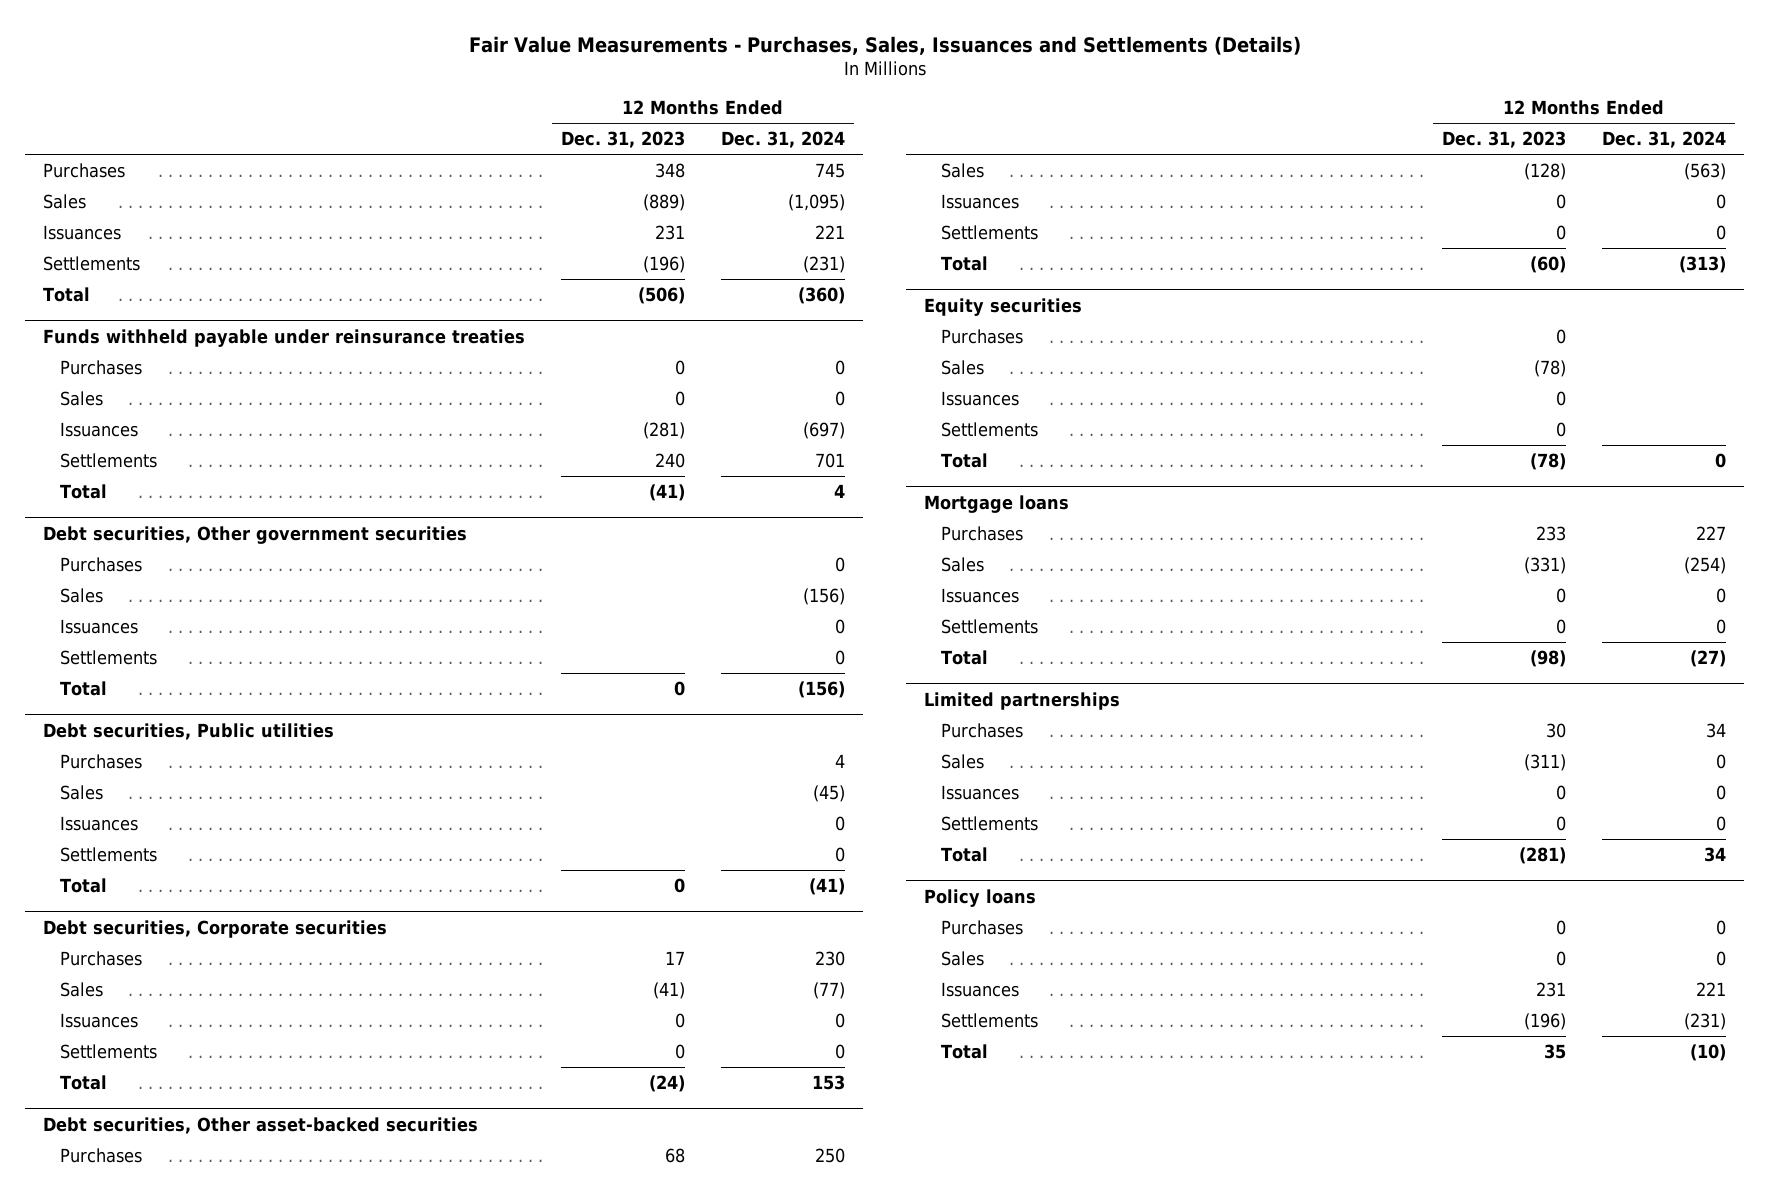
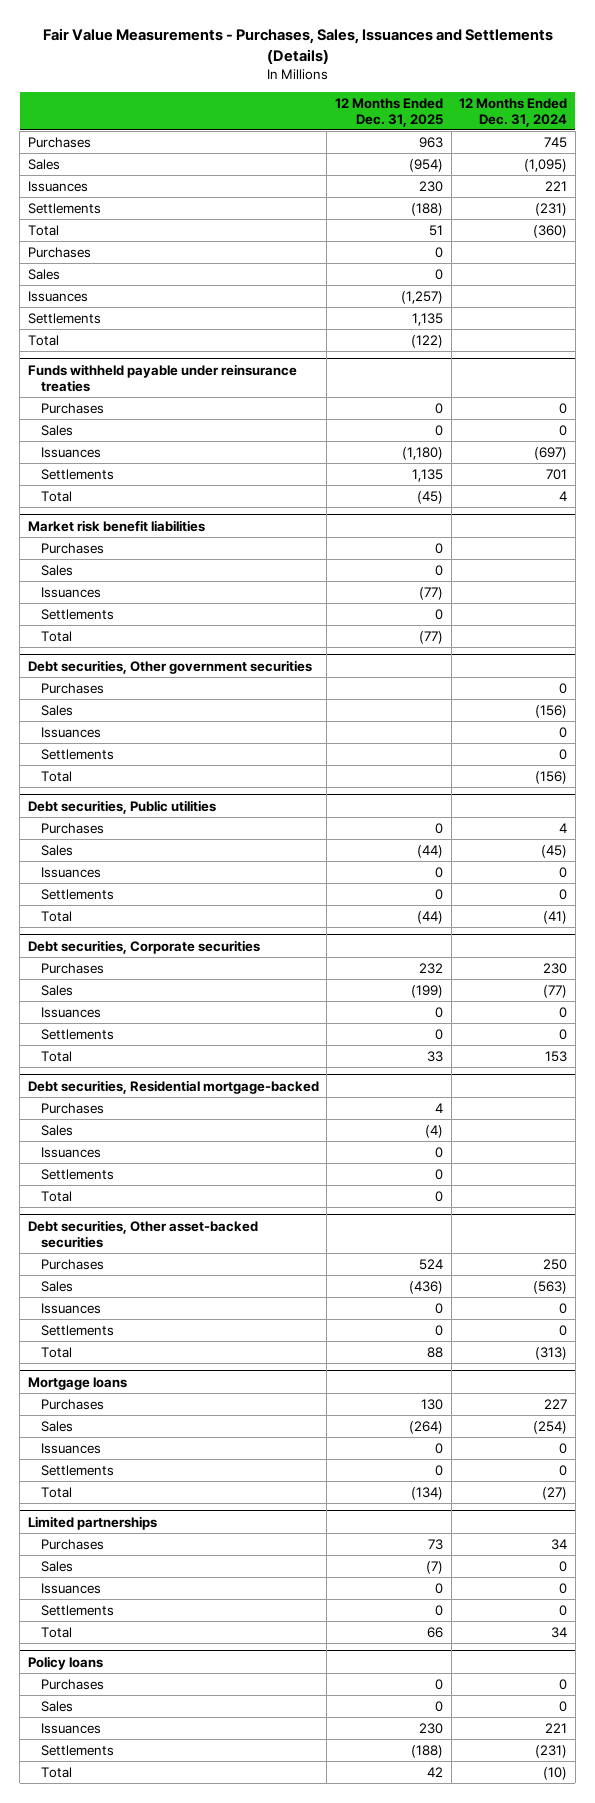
[560,131,685,149] Dec. 31, 2023 -> none
none -> [335,97,444,127] 12 Months Ended Dec. 31, 2025
none -> [27,246,91,258] Purchases
none -> [27,268,60,280] Sales
none -> [27,290,88,302] Issuances
none -> [27,312,101,324] Settlements
none -> [27,334,59,346] Total
none -> [27,519,205,532] Market risk benefit liabilities
none -> [40,542,104,554] Purchases
none -> [40,564,73,576] Sales
none -> [40,586,101,598] Issuances
none -> [40,608,114,620] Settlements
none -> [40,630,72,642] Total
none -> [27,1079,319,1094] Debt securities, Residential mortgage-backed
none -> [40,1102,104,1114] Purchases
none -> [40,1124,73,1136] Sales
none -> [40,1146,101,1158] Issuances
none -> [40,1168,114,1180] Settlements
none -> [40,1190,72,1202] Total
[924,297,1083,316] Equity securities -> none
[941,328,1024,344] Purchases -> none
[941,359,985,375] Sales -> none
[941,390,1020,406] Issuances -> none
[941,421,1039,437] Settlements -> none
[941,452,989,468] Total -> none

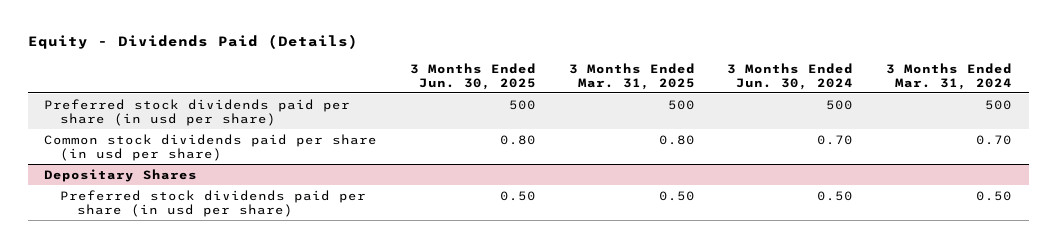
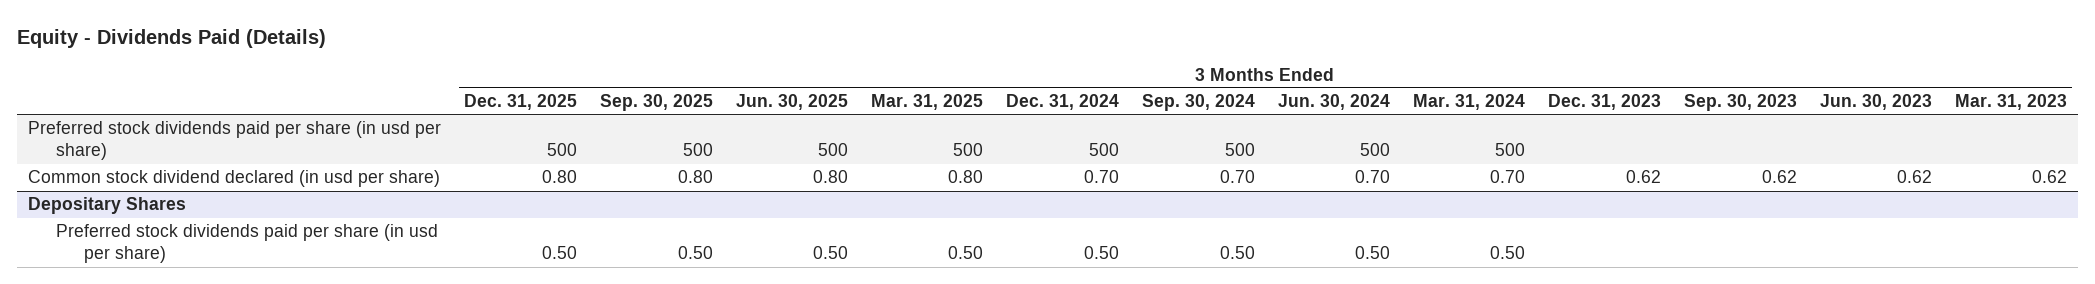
none -> [464,94,578,111] Dec. 31, 2025
none -> [600,94,714,112] Sep. 30, 2025
none -> [1006,94,1120,111] Dec. 31, 2024
none -> [1141,94,1255,112] Sep. 30, 2024
none -> [1547,94,1661,111] Dec. 31, 2023
none -> [1683,94,1797,112] Sep. 30, 2023
none -> [1819,94,1932,111] Jun. 30, 2023
none -> [1954,94,2067,111] Mar. 31, 2023
[44,133,378,161] Common stock dividends paid per share (in usd per share) -> [28,170,441,188] Common stock dividend declared (in usd per share)

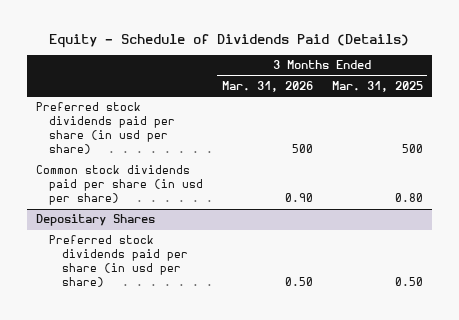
[16,28,326,48] Equity - Dividends Paid (Details) -> [49,33,410,48] Equity - Schedule of Dividends Paid (Details)
[464,94,578,111] Dec. 31, 2025 -> none
[600,94,714,112] Sep. 30, 2025 -> none
[736,94,849,111] Jun. 30, 2025 -> none
[1006,94,1120,111] Dec. 31, 2024 -> none
[1141,94,1255,112] Sep. 30, 2024 -> none
[1277,94,1390,111] Jun. 30, 2024 -> none
[1412,94,1525,111] Mar. 31, 2024 -> none
[1547,94,1661,111] Dec. 31, 2023 -> none
[1683,94,1797,112] Sep. 30, 2023 -> none
[1819,94,1932,111] Jun. 30, 2023 -> none
[1954,94,2067,111] Mar. 31, 2023 -> none
none -> [221,80,313,92] Mar. 31, 2026
[28,170,441,188] Common stock dividend declared (in usd per share) -> [36,165,204,206] Common stock dividends paid per share (in usd per share)

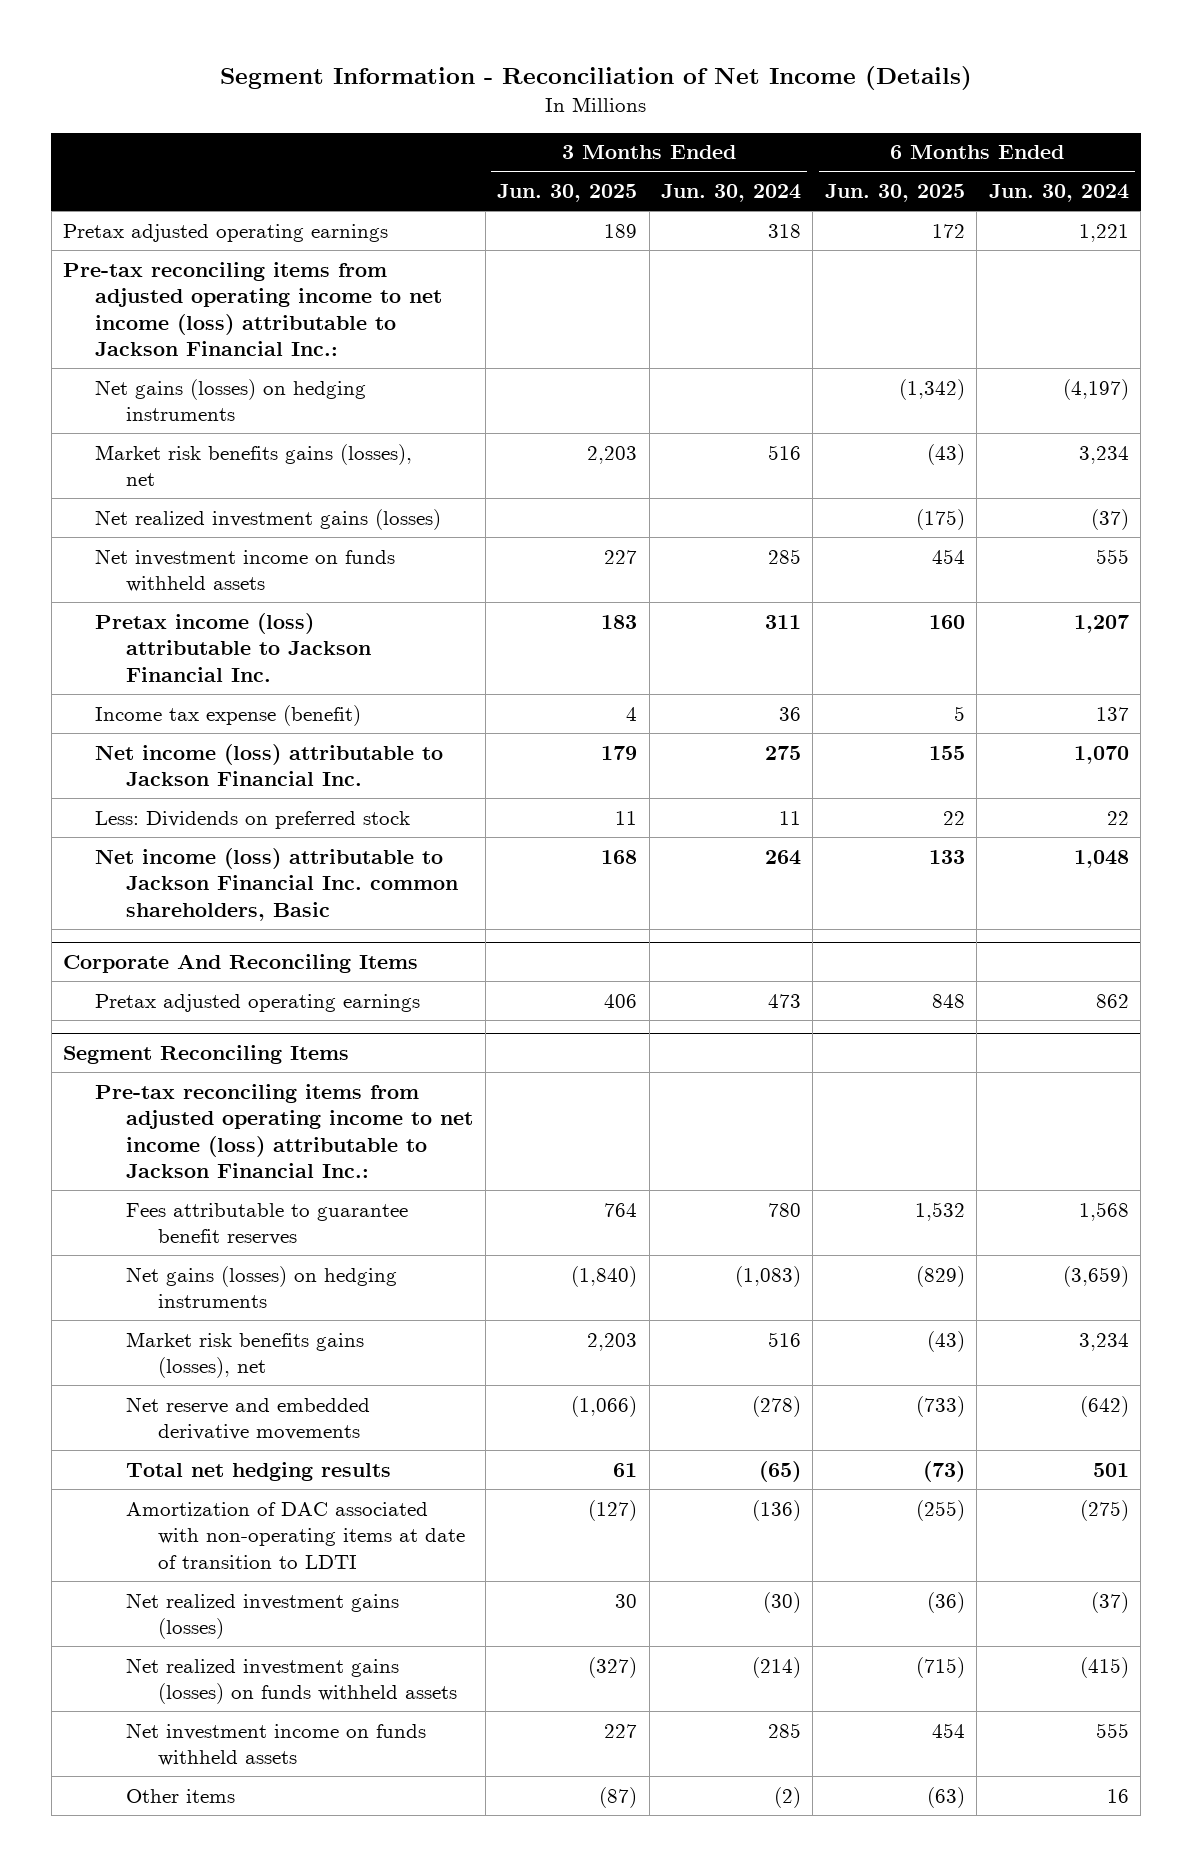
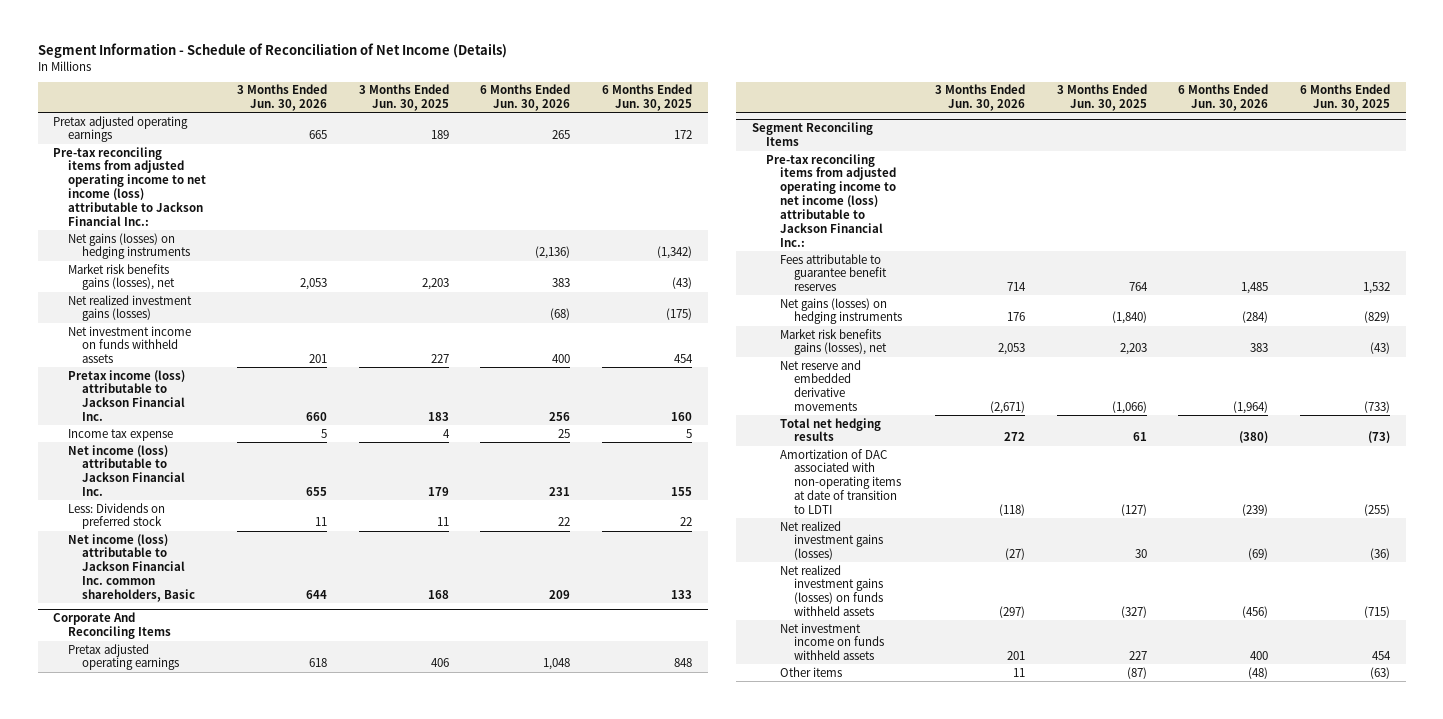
[219,65,972,90] Segment Information - Reconciliation of Net Income (Details) -> [37,43,507,59] Segment Information - Schedule of Reconciliation of Net Income (Details)
[660,184,801,203] Jun. 30, 2024 -> none
[988,184,1129,203] Jun. 30, 2024 -> none
none -> [237,84,328,112] 3 Months Ended Jun. 30, 2026
none -> [480,84,571,112] 6 Months Ended Jun. 30, 2026
[94,704,361,726] Income tax expense (benefit) -> [67,428,173,441] Income tax expense

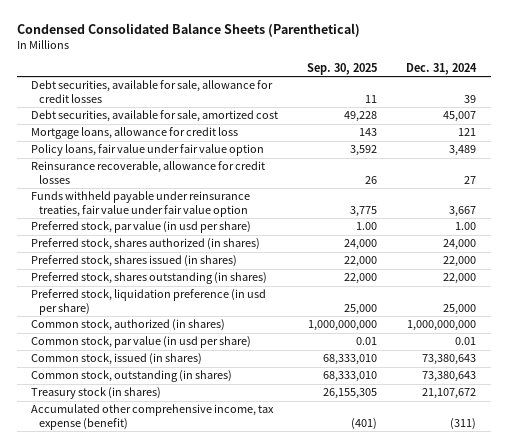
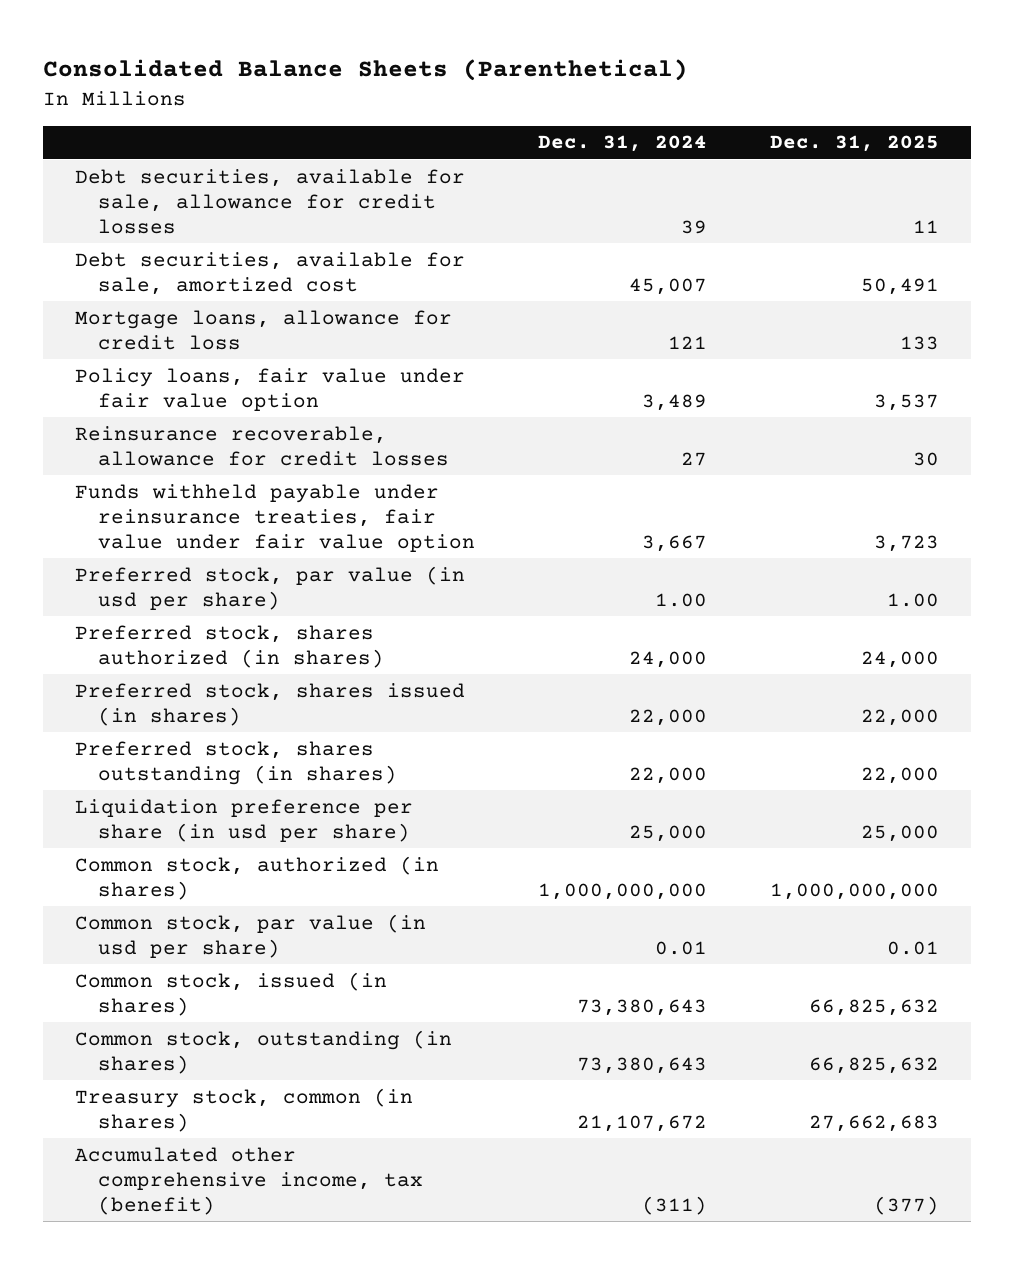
[16,22,360,37] Condensed Consolidated Balance Sheets (Parenthetical) -> [43,58,689,81] Consolidated Balance Sheets (Parenthetical)
[307,62,378,75] Sep. 30, 2025 -> none
none -> [770,135,940,153] Dec. 31, 2025
[31,289,267,316] Preferred stock, liquidation preference (in usd per share) -> [74,798,413,842] Liquidation preference per share (in usd per share)
[31,387,162,400] Treasury stock (in shares) -> [74,1087,413,1132] Treasury stock, common (in shares)
[31,404,275,431] Accumulated other comprehensive income, tax expense (benefit) -> [74,1146,423,1215] Accumulated other comprehensive income, tax (benefit)

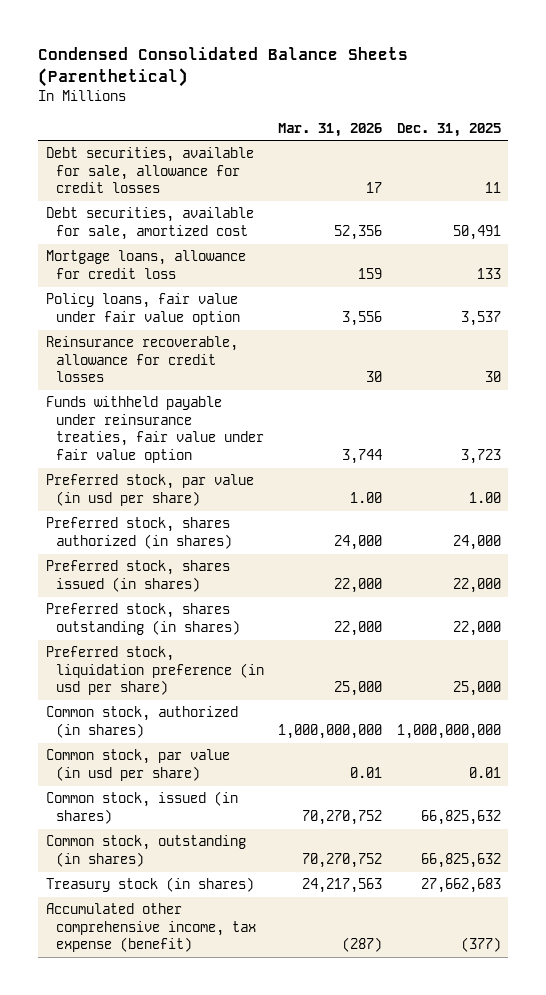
[43,58,689,81] Consolidated Balance Sheets (Parenthetical) -> [38,47,409,88] Condensed Consolidated Balance Sheets (Parenthetical)
[537,135,707,153] Dec. 31, 2024 -> none
none -> [278,122,383,137] Mar. 31, 2026
[74,798,413,842] Liquidation preference per share (in usd per share) -> [45,646,265,696] Preferred stock, liquidation preference (in usd per share)
[74,1087,413,1132] Treasury stock, common (in shares) -> [45,877,254,893] Treasury stock (in shares)
[74,1146,423,1215] Accumulated other comprehensive income, tax (benefit) -> [45,903,257,953] Accumulated other comprehensive income, tax expense (benefit)

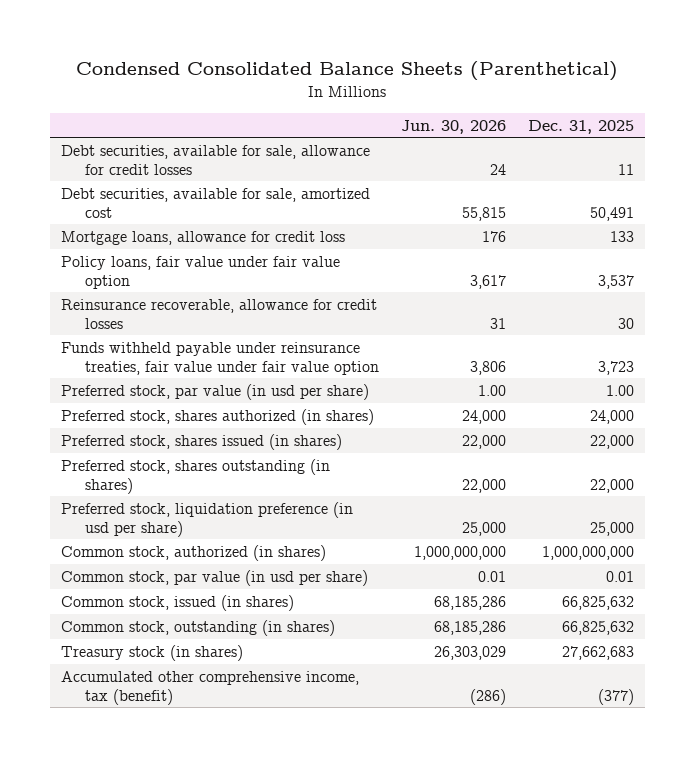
[278,122,383,137] Mar. 31, 2026 -> none
none -> [401,119,507,134] Jun. 30, 2026
[45,903,257,953] Accumulated other comprehensive income, tax expense (benefit) -> [60,670,359,705] Accumulated other comprehensive income, tax (benefit)

